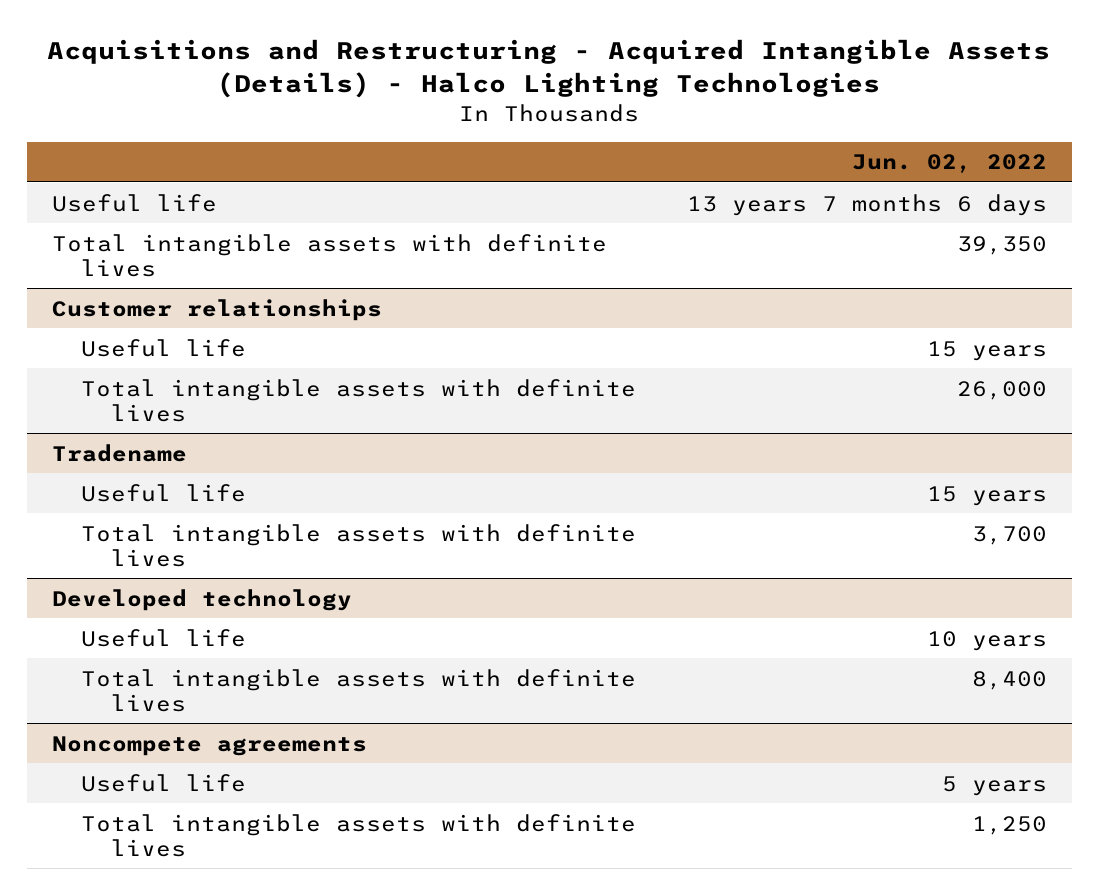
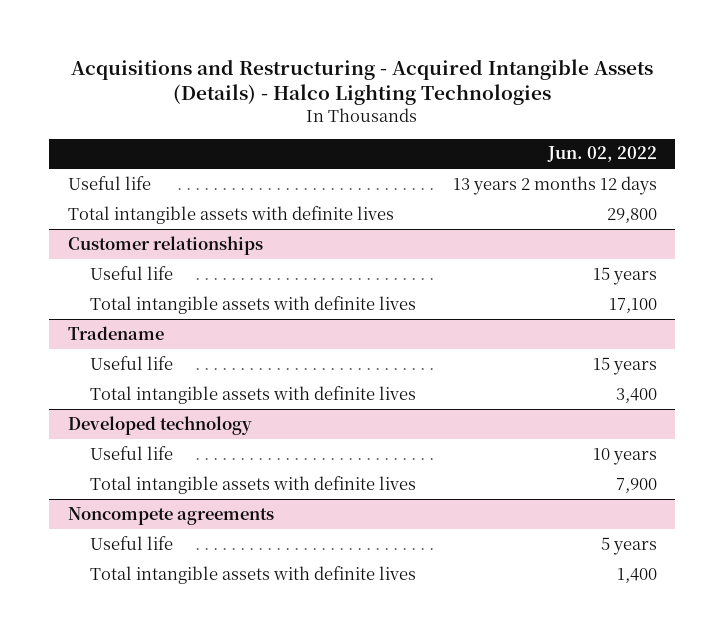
[686,193,1047,216] 13 years 7 months 6 days -> [452,175,657,195] 13 years 2 months 12 days
[956,235,1047,255] 39,350 -> [606,207,657,223] 29,800
[956,380,1047,400] 26,000 -> [608,297,657,313] 17,100
[971,525,1047,545] 3,700 -> [615,387,657,403] 3,400
[971,670,1047,690] 8,400 -> [615,477,657,493] 7,900
[971,815,1047,835] 1,250 -> [616,567,657,583] 1,400

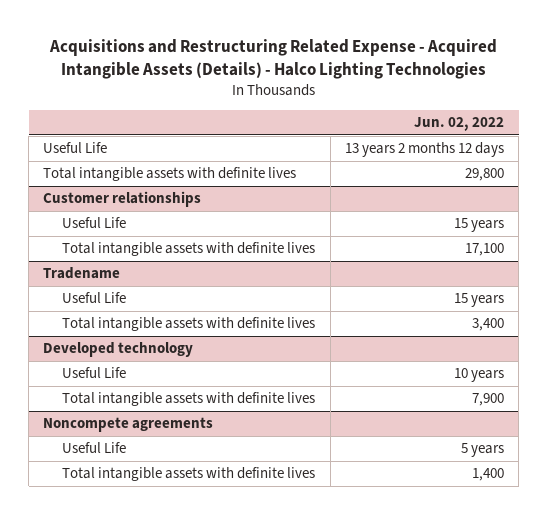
[71,58,654,106] Acquisitions and Restructuring - Acquired Intangible Assets (Details) - Halco Lighting Technologies -> [48,38,497,79] Acquisitions and Restructuring Related Expense - Acquired Intangible Assets (Details) - Halco Lighting Technologies
[67,175,151,190] Useful life -> [43,142,108,154] Useful Life
[89,265,173,280] Useful life -> [62,217,127,229] Useful Life
[89,355,173,370] Useful life -> [62,292,127,304] Useful Life
[89,445,173,460] Useful life -> [62,367,127,379] Useful Life
[89,535,173,550] Useful life -> [62,442,127,454] Useful Life

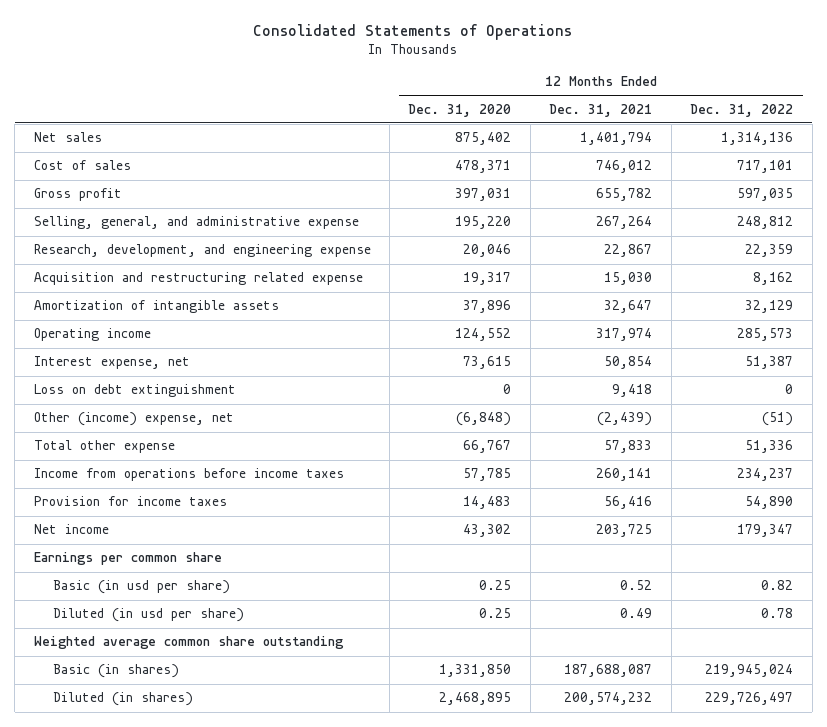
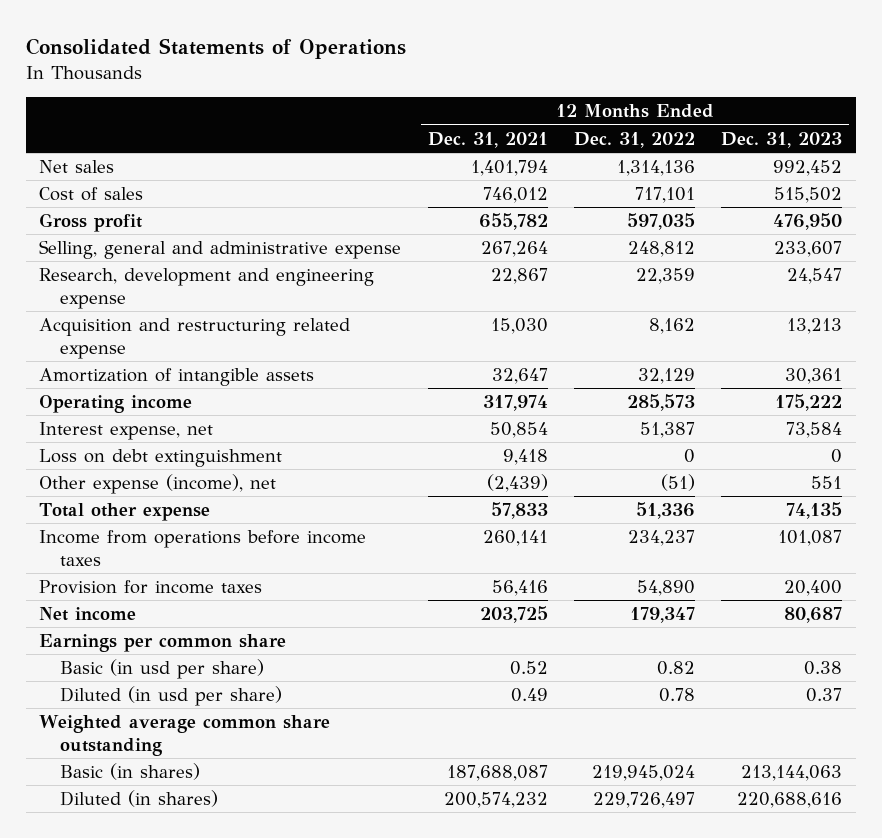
[408,103,512,117] Dec. 31, 2020 -> none
none -> [721,131,843,148] Dec. 31, 2023
[33,216,359,230] Selling, general, and administrative expense -> [39,240,402,260] Selling, general and administrative expense
[33,244,371,258] Research, development, and engineering expense -> [39,268,375,310] Research, development and engineering expense
[33,412,234,427] Other (income) expense, net -> [39,474,277,495] Other expense (income), net

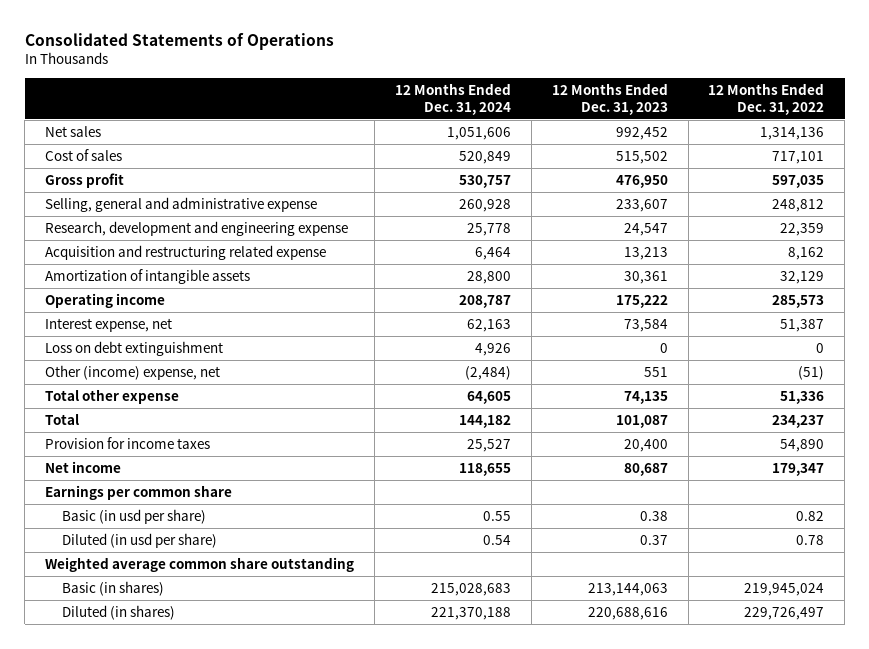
[427,131,548,148] Dec. 31, 2021 -> none
none -> [394,82,511,115] 12 Months Ended Dec. 31, 2024
[39,474,277,495] Other expense (income), net -> [45,364,221,380] Other (income) expense, net
[39,530,367,567] Income from operations before income taxes -> [45,413,80,425] Total

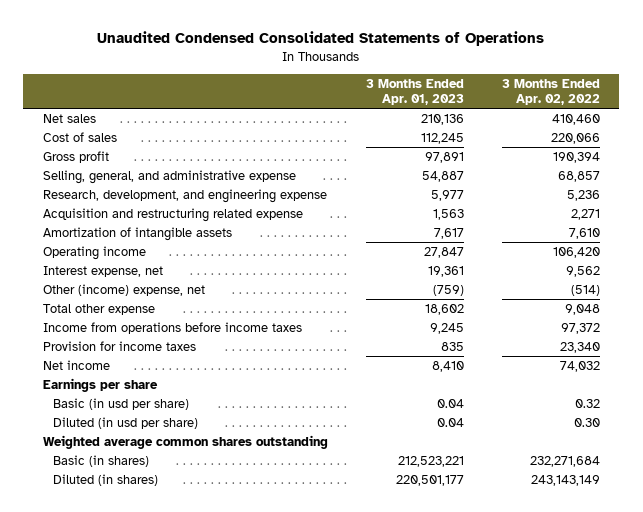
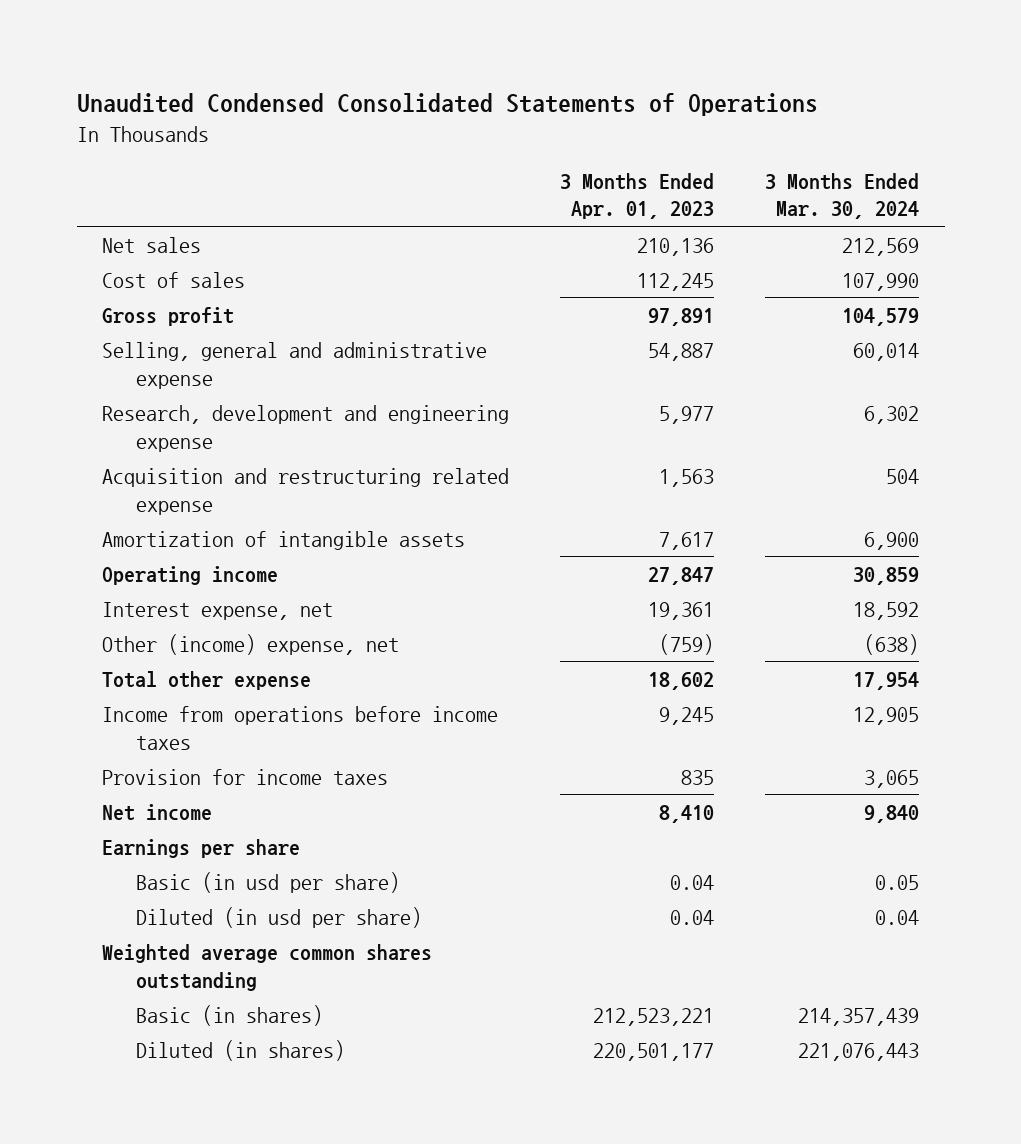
[502,78,601,106] 3 Months Ended Apr. 02, 2022 -> none
none -> [765,172,920,220] 3 Months Ended Mar. 30, 2024
[42,170,296,185] Selling, general, and administrative expense -> [102,341,488,389] Selling, general and administrative expense
[42,189,327,204] Research, development, and engineering expense -> [102,404,510,452] Research, development and engineering expense

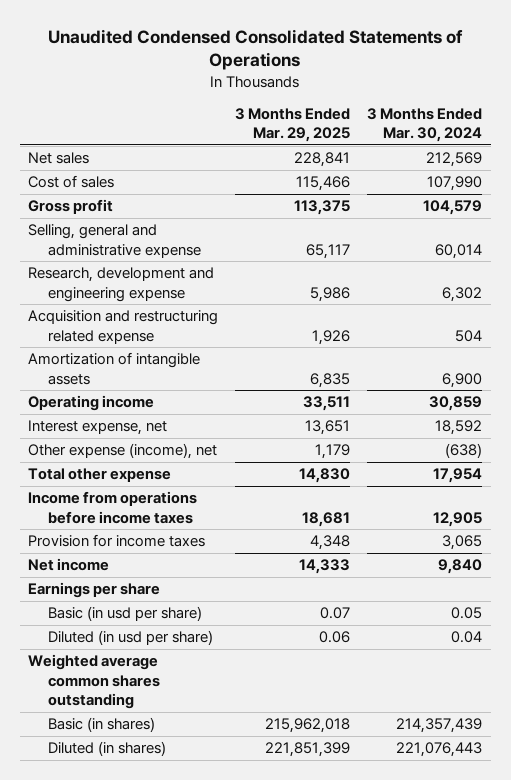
[560,172,715,220] 3 Months Ended Apr. 01, 2023 -> none
none -> [235,107,351,143] 3 Months Ended Mar. 29, 2025
[102,633,400,655] Other (income) expense, net -> [28,443,218,460] Other expense (income), net

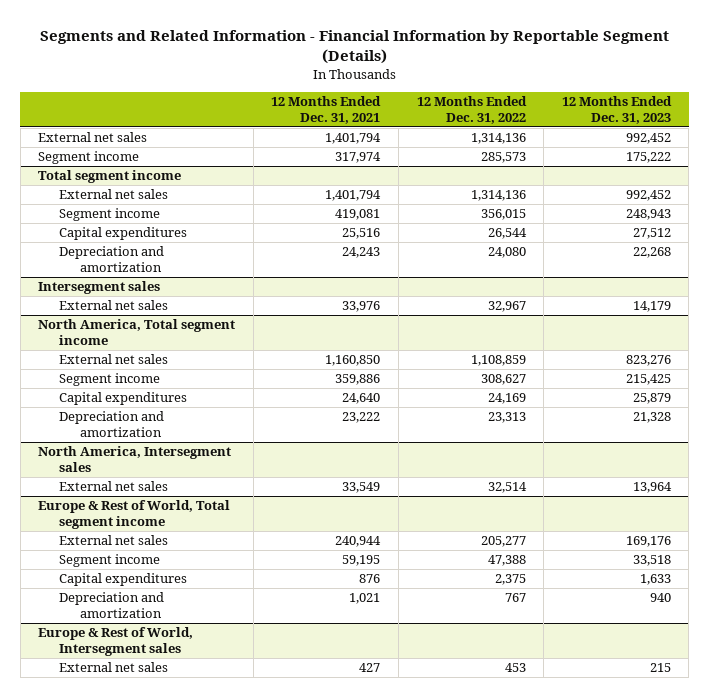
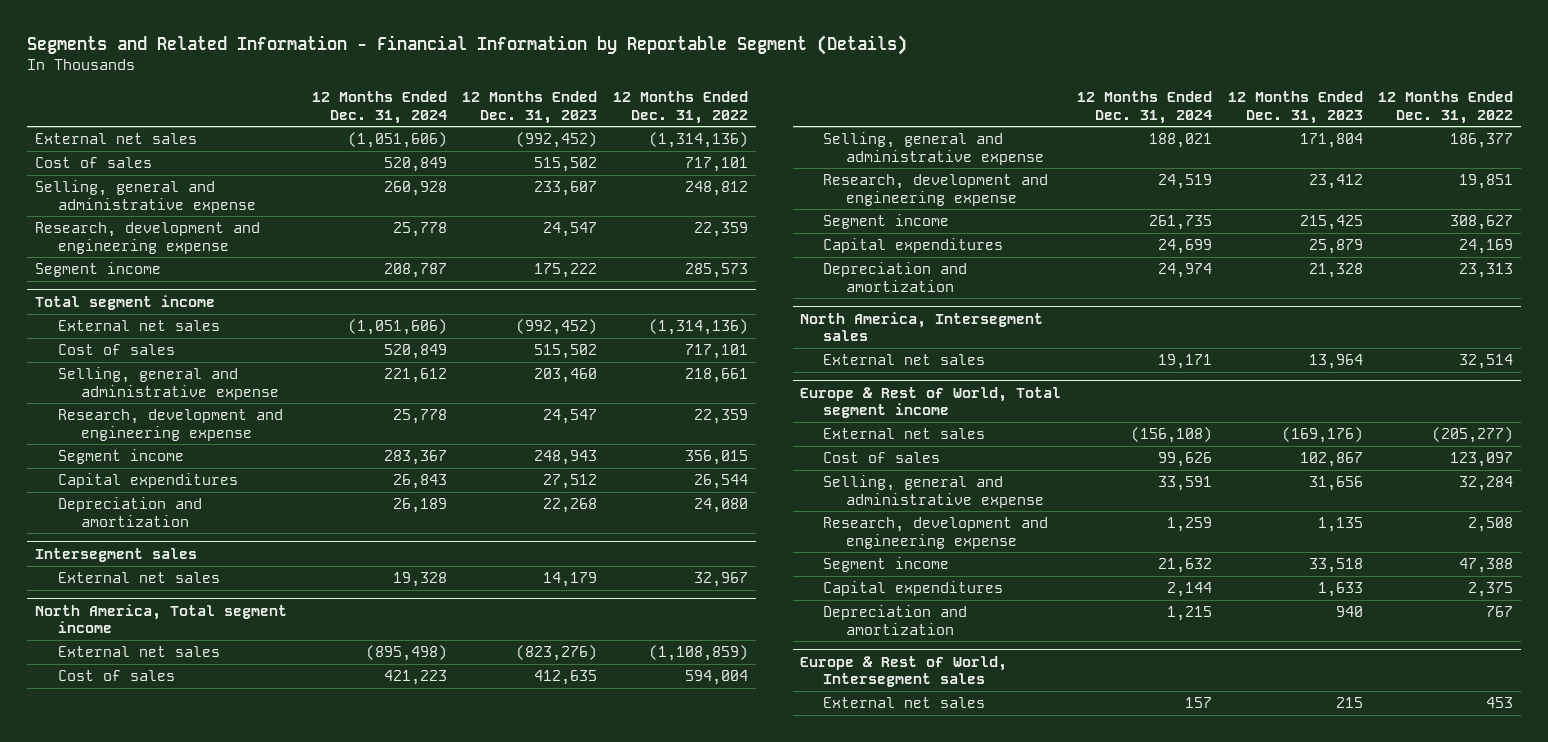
[271,96,382,124] 12 Months Ended Dec. 31, 2021 -> none
none -> [311,91,447,124] 12 Months Ended Dec. 31, 2024
[470,133,526,145] 1,314,136 -> [648,132,748,149] (1,314,136)
[625,133,671,145] 992,452 -> [516,132,598,149] (992,452)
none -> [35,157,153,169] Cost of sales
none -> [35,180,257,213] Selling, general and administrative expense
none -> [35,222,261,254] Research, development and engineering expense
[470,190,526,202] 1,314,136 -> [648,319,748,336] (1,314,136)
[625,190,671,202] 992,452 -> [516,319,598,336] (992,452)
none -> [58,344,176,356] Cost of sales
none -> [58,367,279,400] Selling, general and administrative expense
none -> [58,409,284,441] Research, development and engineering expense
[470,355,526,367] 1,108,859 -> [648,645,748,662] (1,108,859)
[625,355,671,367] 823,276 -> [516,645,598,662] (823,276)
none -> [58,670,176,682] Cost of sales
none -> [823,132,1045,165] Selling, general and administrative expense
none -> [823,174,1049,206] Research, development and engineering expense
[480,536,526,548] 205,277 -> [1432,427,1514,444] (205,277)
[625,536,671,548] 169,176 -> [1281,427,1363,444] (169,176)
none -> [823,452,941,464] Cost of sales
none -> [823,475,1045,508] Selling, general and administrative expense
none -> [823,517,1049,549] Research, development and engineering expense

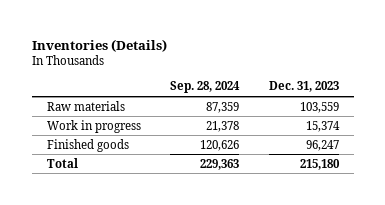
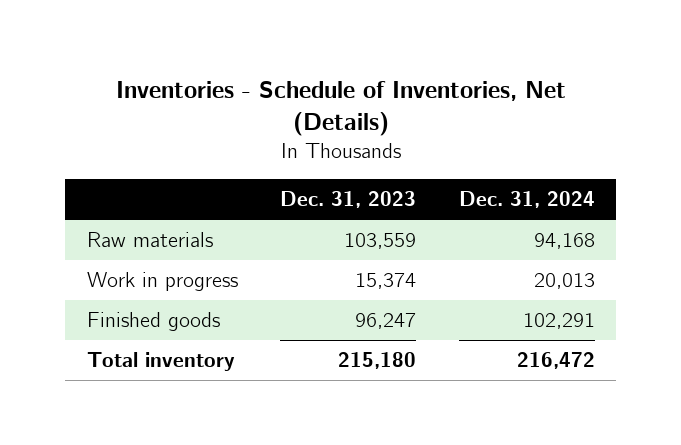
[31,38,167,52] Inventories (Details) -> [115,80,566,136] Inventories - Schedule of Inventories, Net (Details)
[170,81,241,94] Sep. 28, 2024 -> none
none -> [458,191,595,209] Dec. 31, 2024
[46,157,78,168] Total -> [86,352,235,372] Total inventory

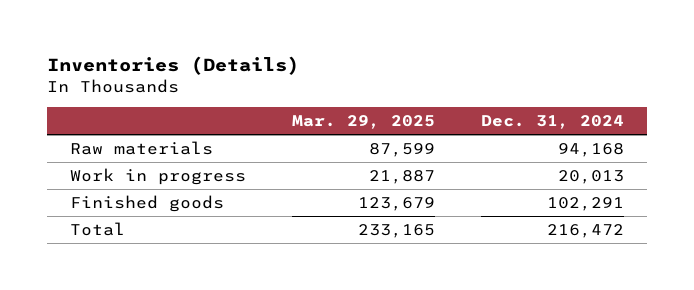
[115,80,566,136] Inventories - Schedule of Inventories, Net (Details) -> [47,56,300,76] Inventories (Details)
[280,191,417,209] Dec. 31, 2023 -> none
none -> [292,115,436,130] Mar. 29, 2025
[86,352,235,372] Total inventory -> [70,221,126,236] Total

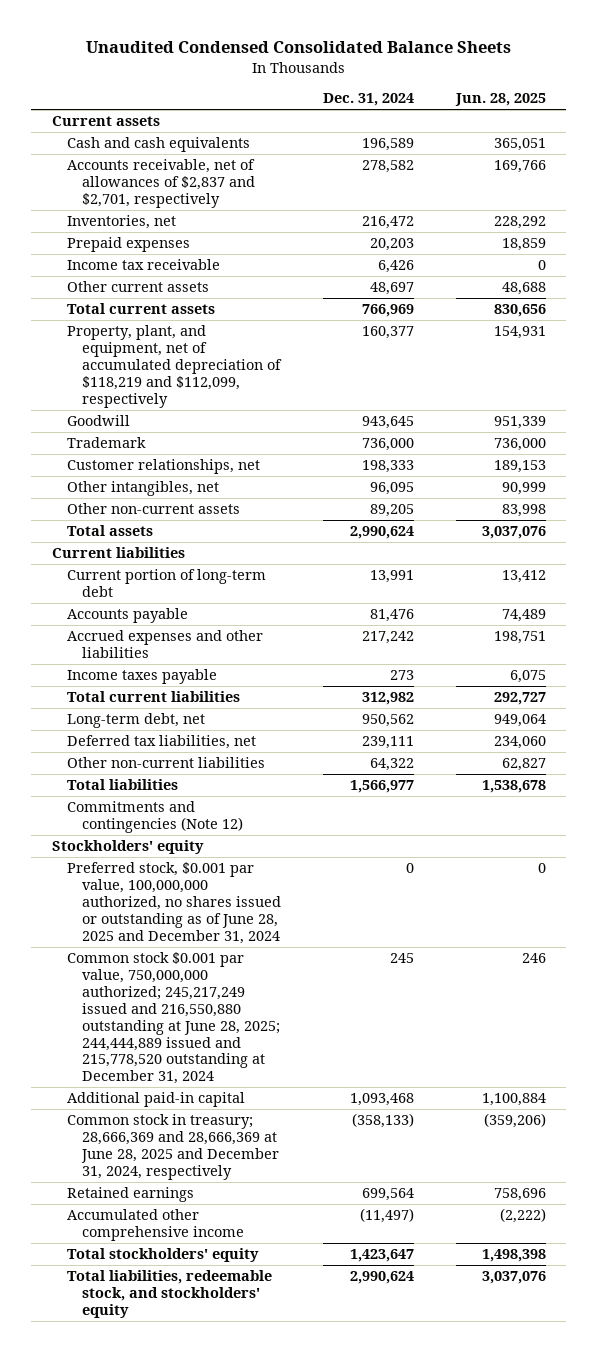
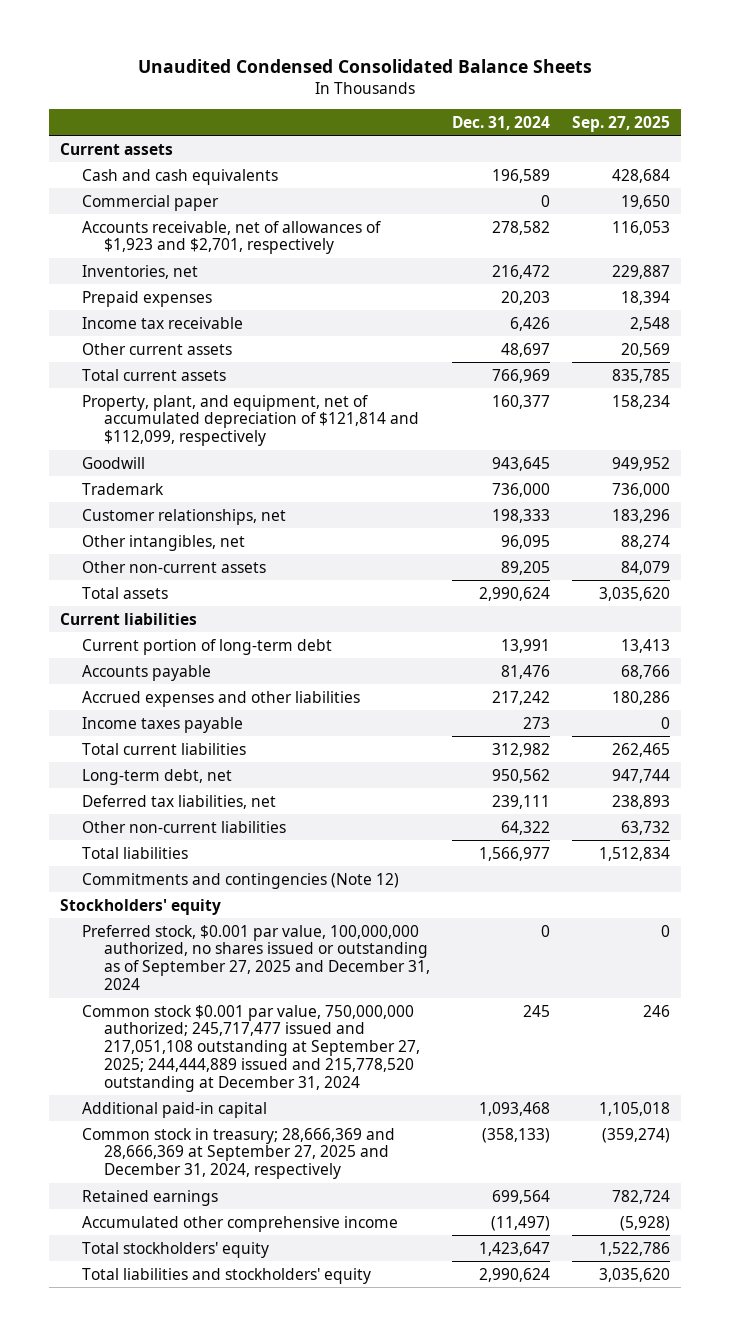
[454,93,546,107] Jun. 28, 2025 -> none
none -> [572,115,671,132] Sep. 27, 2025
none -> [82,194,220,211] Commercial paper
[67,159,256,209] Accounts receivable, net of allowances of $2,837 and $2,701, respectively -> [82,220,382,255] Accounts receivable, net of allowances of $1,923 and $2,701, respectively
[67,325,283,408] Property, plant, and equipment, net of accumulated depreciation of $118,219 and $112,099, respectively -> [82,394,420,447] Property, plant, and equipment, net of accumulated depreciation of $121,814 and $112,099, respectively
[67,862,282,944] Preferred stock, $0.001 par value, 100,000,000 authorized, no shares issued or outstanding as of June 28, 2025 and December 31, 2024 -> [82,924,431,991] Preferred stock, $0.001 par value, 100,000,000 authorized, no shares issued or outstanding as of September 27, 2025 and December 31, 2024
[67,952,281,1085] Common stock $0.001 par value, 750,000,000 authorized; 245,217,249 issued and 216,550,880 outstanding at June 28, 2025; 244,444,889 issued and 215,778,520 outstanding at December 31, 2024 -> [82,1004,421,1092] Common stock $0.001 par value, 750,000,000 authorized; 245,717,477 issued and 217,051,108 outstanding at September 27, 2025; 244,444,889 issued and 215,778,520 outstanding at December 31, 2024
[67,1114,280,1180] Common stock in treasury; 28,666,369 and 28,666,369 at June 28, 2025 and December 31, 2024, respectively -> [82,1127,396,1180] Common stock in treasury; 28,666,369 and 28,666,369 at September 27, 2025 and December 31, 2024, respectively
[67,1270,273,1319] Total liabilities, redeemable stock, and stockholders' equity -> [82,1267,372,1284] Total liabilities and stockholders' equity

